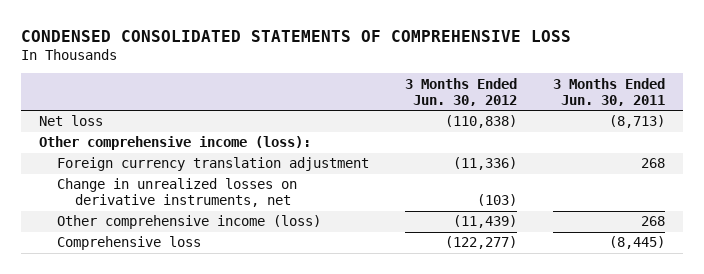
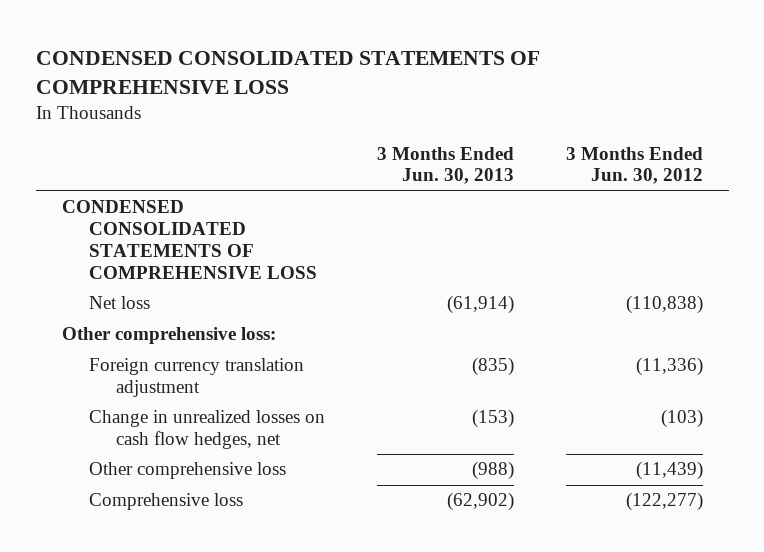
[553,77,666,106] 3 Months Ended Jun. 30, 2011 -> none
none -> [376,146,514,185] 3 Months Ended Jun. 30, 2013
none -> [61,200,317,279] CONDENSED CONSOLIDATED STATEMENTS OF COMPREHENSIVE LOSS
[39,136,312,151] Other comprehensive income (loss): -> [61,327,276,345] Other comprehensive loss:
[57,178,298,208] Change in unrealized losses on derivative instruments, net -> [88,410,325,450] Change in unrealized losses on cash flow hedges, net
[57,215,322,230] Other comprehensive income (loss) -> [88,462,286,480] Other comprehensive loss

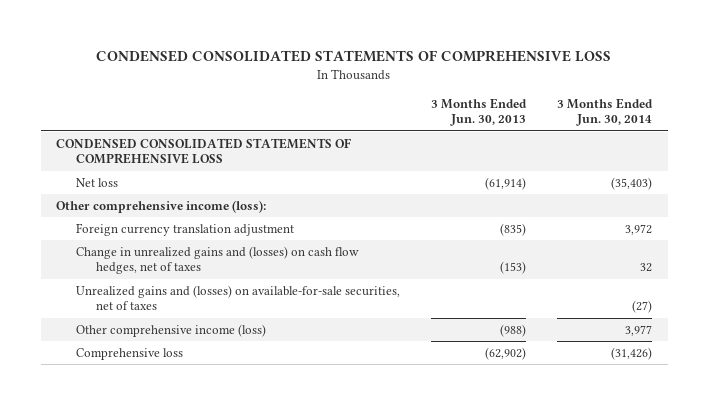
[565,146,703,185] 3 Months Ended Jun. 30, 2012 -> none
none -> [557,97,654,127] 3 Months Ended Jun. 30, 2014
[61,327,276,345] Other comprehensive loss: -> [56,199,267,213] Other comprehensive income (loss):
[88,410,325,450] Change in unrealized losses on cash flow hedges, net -> [76,245,360,275] Change in unrealized gains and (losses) on cash flow hedges, net of taxes
none -> [76,284,401,311] Unrealized gains and (losses) on available-for-sale securities, net of taxes
[88,462,286,480] Other comprehensive loss -> [76,323,267,337] Other comprehensive income (loss)

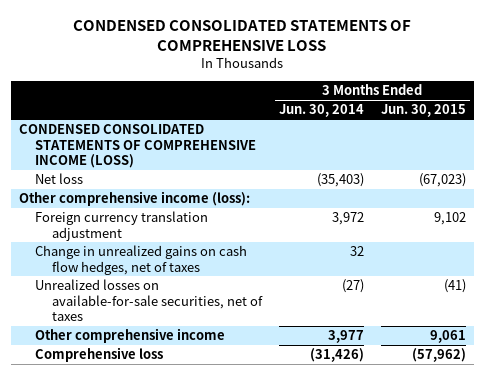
[431,97,528,127] 3 Months Ended Jun. 30, 2013 -> none
none -> [380,104,466,118] Jun. 30, 2015
[56,137,352,165] CONDENSED CONSOLIDATED STATEMENTS OF COMPREHENSIVE LOSS -> [19,124,257,169] CONDENSED CONSOLIDATED STATEMENTS OF COMPREHENSIVE INCOME (LOSS)
[76,245,360,275] Change in unrealized gains and (losses) on cash flow hedges, net of taxes -> [35,245,248,275] Change in unrealized gains on cash flow hedges, net of taxes
[76,284,401,311] Unrealized gains and (losses) on available-for-sale securities, net of taxes -> [35,279,263,322] Unrealized losses on available-for-sale securities, net of taxes
[76,323,267,337] Other comprehensive income (loss) -> [35,328,226,344] Other comprehensive income

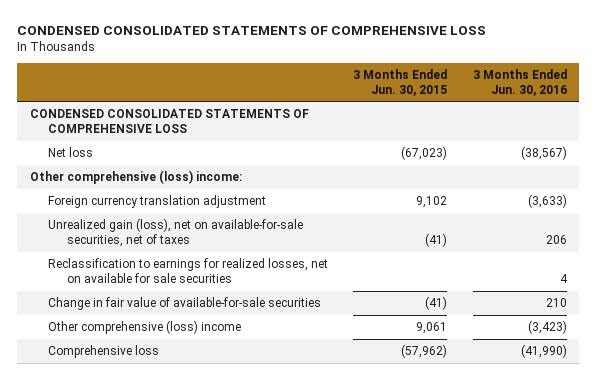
[278,104,364,118] Jun. 30, 2014 -> none
none -> [472,68,567,96] 3 Months Ended Jun. 30, 2016
[19,124,257,169] CONDENSED CONSOLIDATED STATEMENTS OF COMPREHENSIVE INCOME (LOSS) -> [29,108,309,133] CONDENSED CONSOLIDATED STATEMENTS OF COMPREHENSIVE LOSS
[19,191,251,207] Other comprehensive income (loss): -> [29,169,242,184] Other comprehensive (loss) income:
[35,245,248,275] Change in unrealized gains on cash flow hedges, net of taxes -> none
[35,279,263,322] Unrealized losses on available-for-sale securities, net of taxes -> [48,217,304,247] Unrealized gain (loss), net on available-for-sale securities, net of taxes
none -> [48,257,329,283] Reclassification to earnings for realized losses, net on available for sale securities
none -> [48,296,322,310] Change in fair value of available-for-sale securities
[35,328,226,344] Other comprehensive income -> [48,319,242,334] Other comprehensive (loss) income

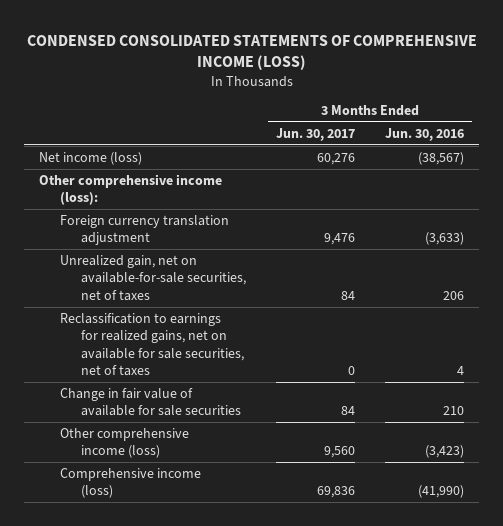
[16,26,486,36] CONDENSED CONSOLIDATED STATEMENTS OF COMPREHENSIVE LOSS -> [26,34,477,70] CONDENSED CONSOLIDATED STATEMENTS OF COMPREHENSIVE INCOME (LOSS)
[353,68,448,96] 3 Months Ended Jun. 30, 2015 -> none
none -> [275,127,355,141] Jun. 30, 2017
[29,108,309,133] CONDENSED CONSOLIDATED STATEMENTS OF COMPREHENSIVE LOSS -> none
[48,146,94,157] Net loss -> [39,151,143,165] Net income (loss)
[29,169,242,184] Other comprehensive (loss) income: -> [39,173,223,206] Other comprehensive income (loss):
[48,217,304,247] Unrealized gain (loss), net on available-for-sale securities, net of taxes -> [59,254,246,301] Unrealized gain, net on available-for-sale securities, net of taxes
[48,257,329,283] Reclassification to earnings for realized losses, net on available for sale securities -> [59,312,244,377] Reclassification to earnings for realized gains, net on available for sale securities, net of taxes
[48,296,322,310] Change in fair value of available-for-sale securities -> [59,387,241,417] Change in fair value of available for sale securities
[48,319,242,334] Other comprehensive (loss) income -> [59,427,189,459] Other comprehensive income (loss)
[48,344,160,358] Comprehensive loss -> [59,467,201,499] Comprehensive income (loss)

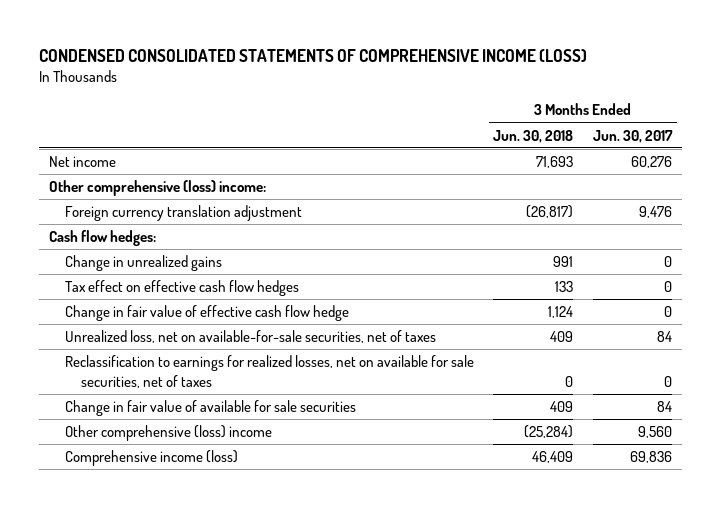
[385,127,465,141] Jun. 30, 2016 -> none
none -> [493,129,574,143] Jun. 30, 2018
[39,151,143,165] Net income (loss) -> [48,156,116,168] Net income
[39,173,223,206] Other comprehensive income (loss): -> [48,180,266,197] Other comprehensive (loss) income:
none -> [48,230,156,247] Cash flow hedges:
none -> [64,255,222,272] Change in unrealized gains
none -> [64,280,299,297] Tax effect on effective cash flow hedges
none -> [64,305,349,322] Change in fair value of effective cash flow hedge
[59,254,246,301] Unrealized gain, net on available-for-sale securities, net of taxes -> [64,330,436,344] Unrealized loss, net on available-for-sale securities, net of taxes
[59,312,244,377] Reclassification to earnings for realized gains, net on available for sale securities, net of taxes -> [64,355,474,388] Reclassification to earnings for realized losses, net on available for sale securities, net of taxes
[59,427,189,459] Other comprehensive income (loss) -> [64,425,272,442] Other comprehensive (loss) income

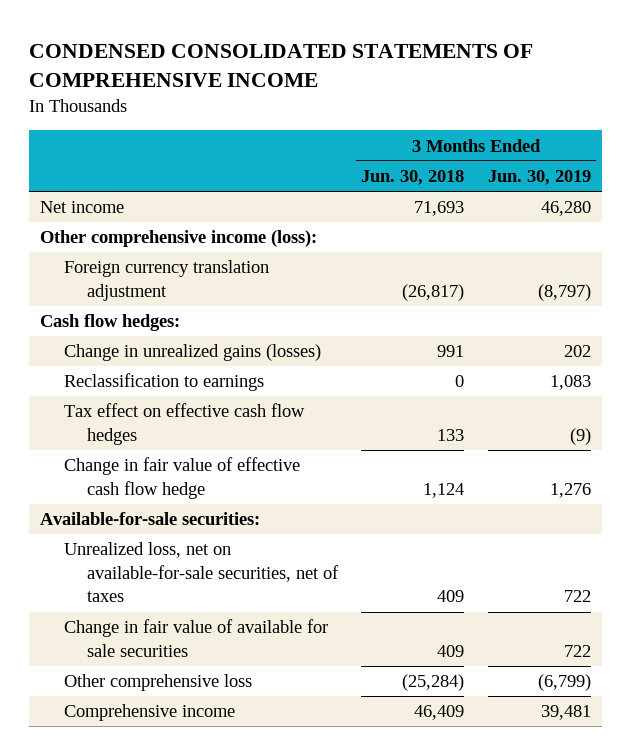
[38,49,587,63] CONDENSED CONSOLIDATED STATEMENTS OF COMPREHENSIVE INCOME (LOSS) -> [28,43,533,87] CONDENSED CONSOLIDATED STATEMENTS OF COMPREHENSIVE INCOME
[593,129,674,143] Jun. 30, 2017 -> none
none -> [487,170,591,186] Jun. 30, 2019
[48,180,266,197] Other comprehensive (loss) income: -> [40,230,318,248] Other comprehensive income (loss):
[64,255,222,272] Change in unrealized gains -> [63,344,321,362] Change in unrealized gains (losses)
none -> [63,373,264,392] Reclassification to earnings
none -> [40,512,261,526] Available-for-sale securities:
[64,355,474,388] Reclassification to earnings for realized losses, net on available for sale securities, net of taxes -> none
[64,425,272,442] Other comprehensive (loss) income -> [63,674,252,692] Other comprehensive loss
[64,450,238,467] Comprehensive income (loss) -> [63,704,235,722] Comprehensive income

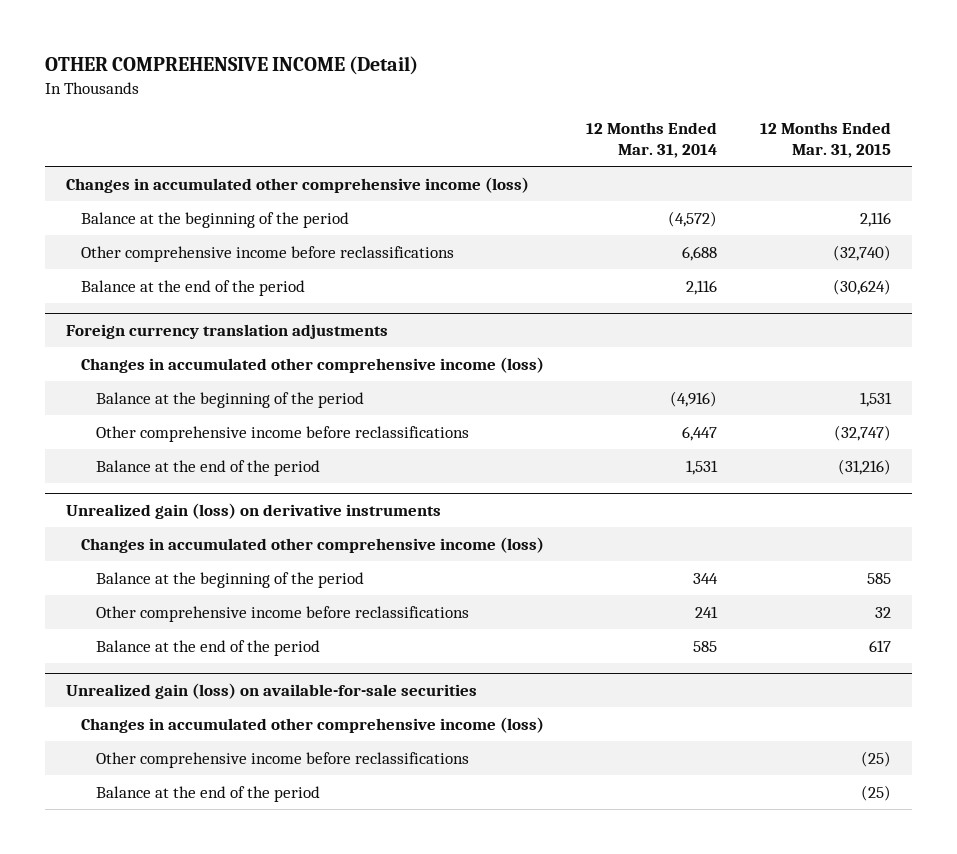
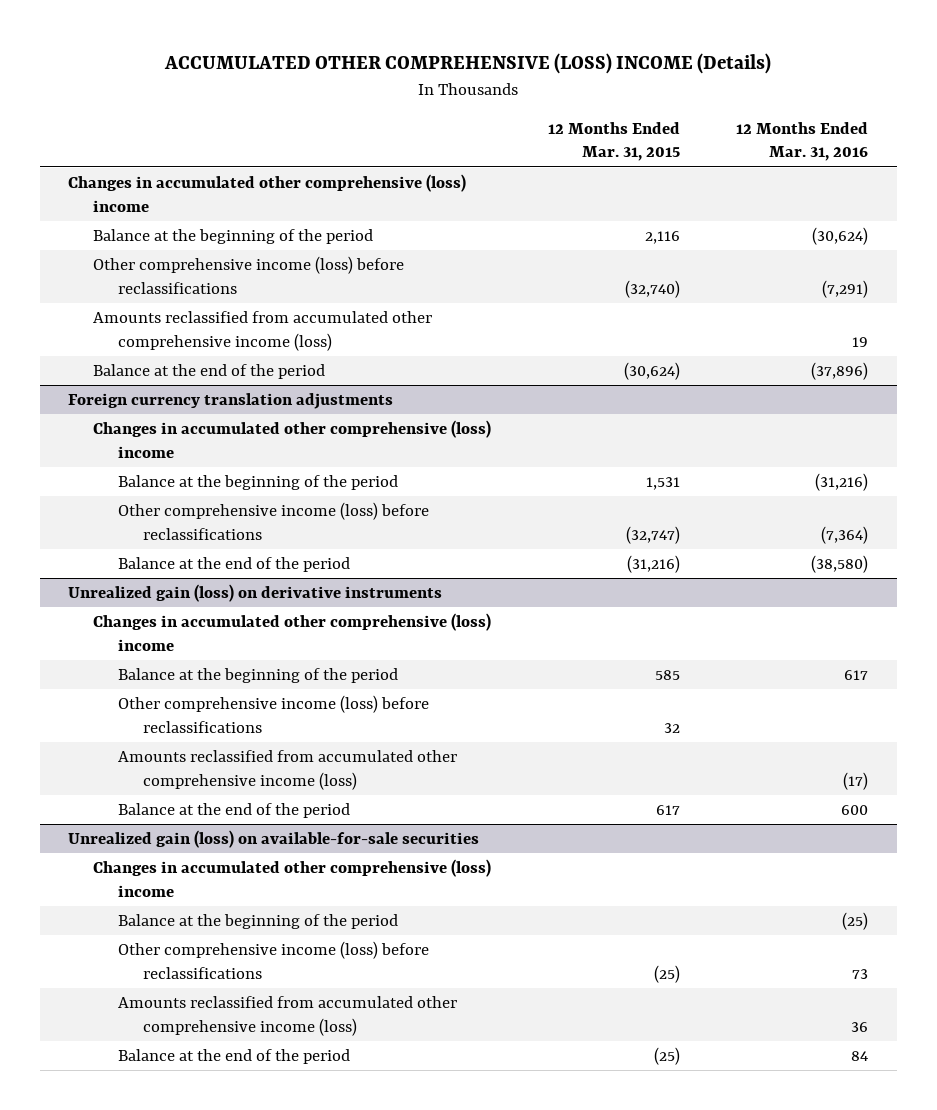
[44,56,418,76] OTHER COMPREHENSIVE INCOME (Detail) -> [164,53,772,75] ACCUMULATED OTHER COMPREHENSIVE (LOSS) INCOME (Details)
[586,122,718,159] 12 Months Ended Mar. 31, 2014 -> none
none -> [736,121,869,162] 12 Months Ended Mar. 31, 2016
[66,176,530,193] Changes in accumulated other comprehensive income (loss) -> [68,173,467,212] Changes in accumulated other comprehensive (loss) income
[80,245,454,262] Other comprehensive income before reclassifications -> [93,255,405,294] Other comprehensive income (loss) before reclassifications
none -> [93,310,433,351] Amounts reclassified from accumulated other comprehensive income (loss)
[80,356,544,373] Changes in accumulated other comprehensive income (loss) -> [93,419,492,458] Changes in accumulated other comprehensive (loss) income
[95,425,469,442] Other comprehensive income before reclassifications -> [118,501,430,540] Other comprehensive income (loss) before reclassifications
[80,536,544,553] Changes in accumulated other comprehensive income (loss) -> [93,612,492,651] Changes in accumulated other comprehensive (loss) income
[95,605,469,622] Other comprehensive income before reclassifications -> [118,694,430,733] Other comprehensive income (loss) before reclassifications
none -> [118,749,458,790] Amounts reclassified from accumulated other comprehensive income (loss)
[80,716,544,733] Changes in accumulated other comprehensive income (loss) -> [93,858,492,897] Changes in accumulated other comprehensive (loss) income
none -> [118,913,399,929] Balance at the beginning of the period
[95,751,469,768] Other comprehensive income before reclassifications -> [118,940,430,979] Other comprehensive income (loss) before reclassifications
none -> [118,995,458,1036] Amounts reclassified from accumulated other comprehensive income (loss)

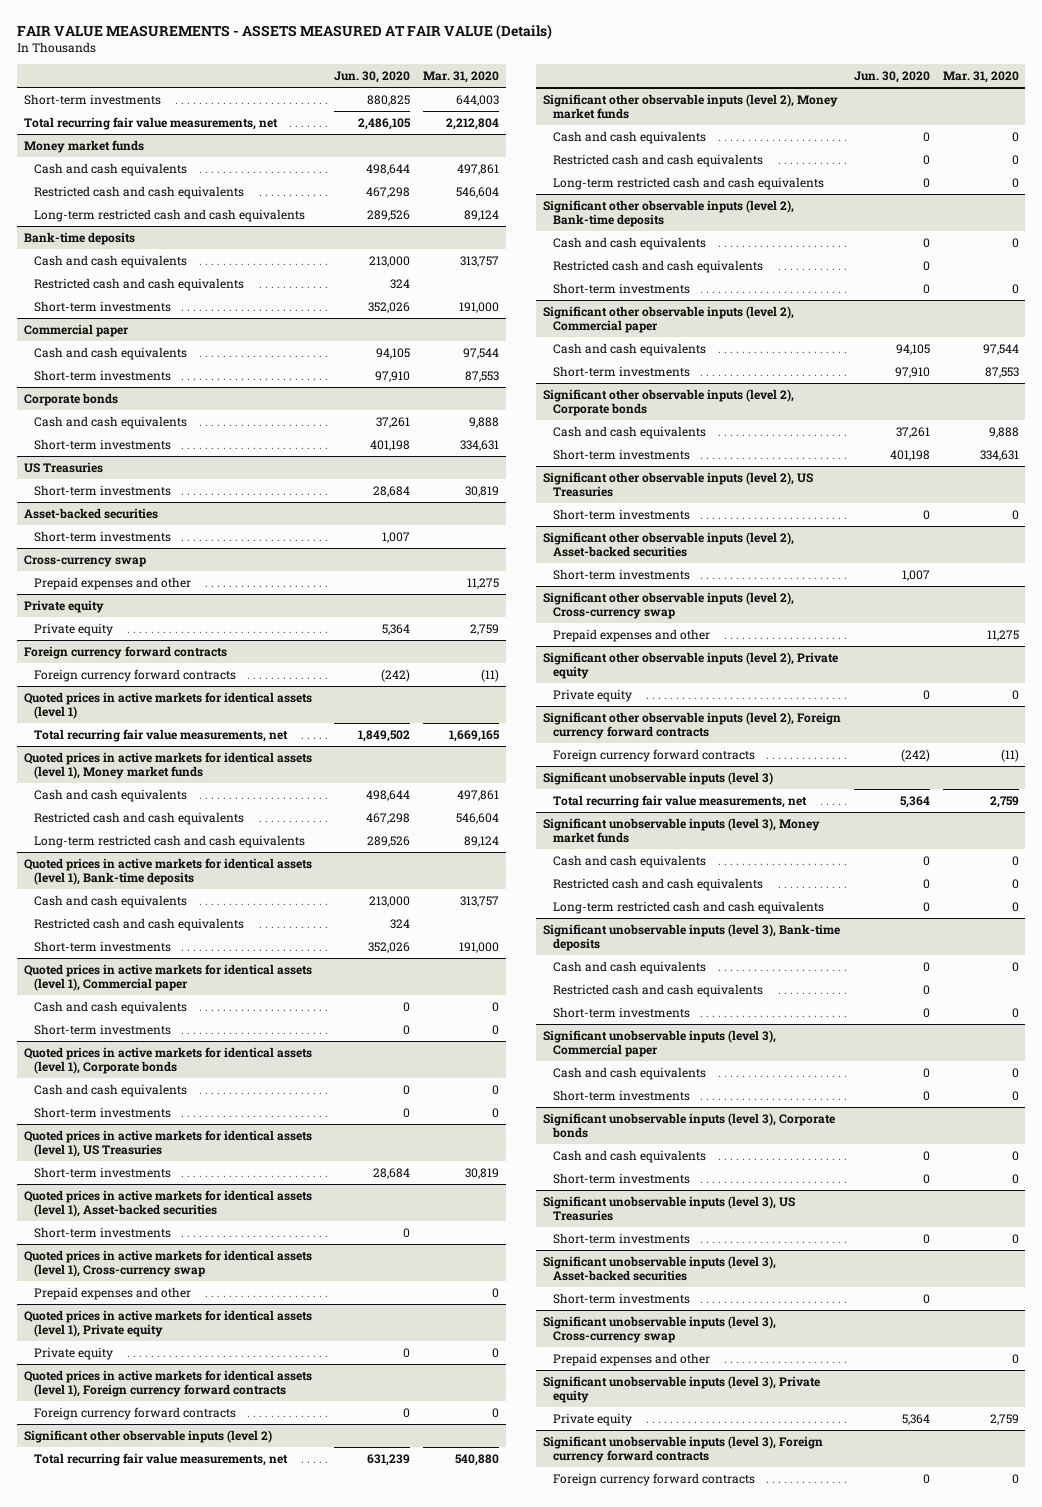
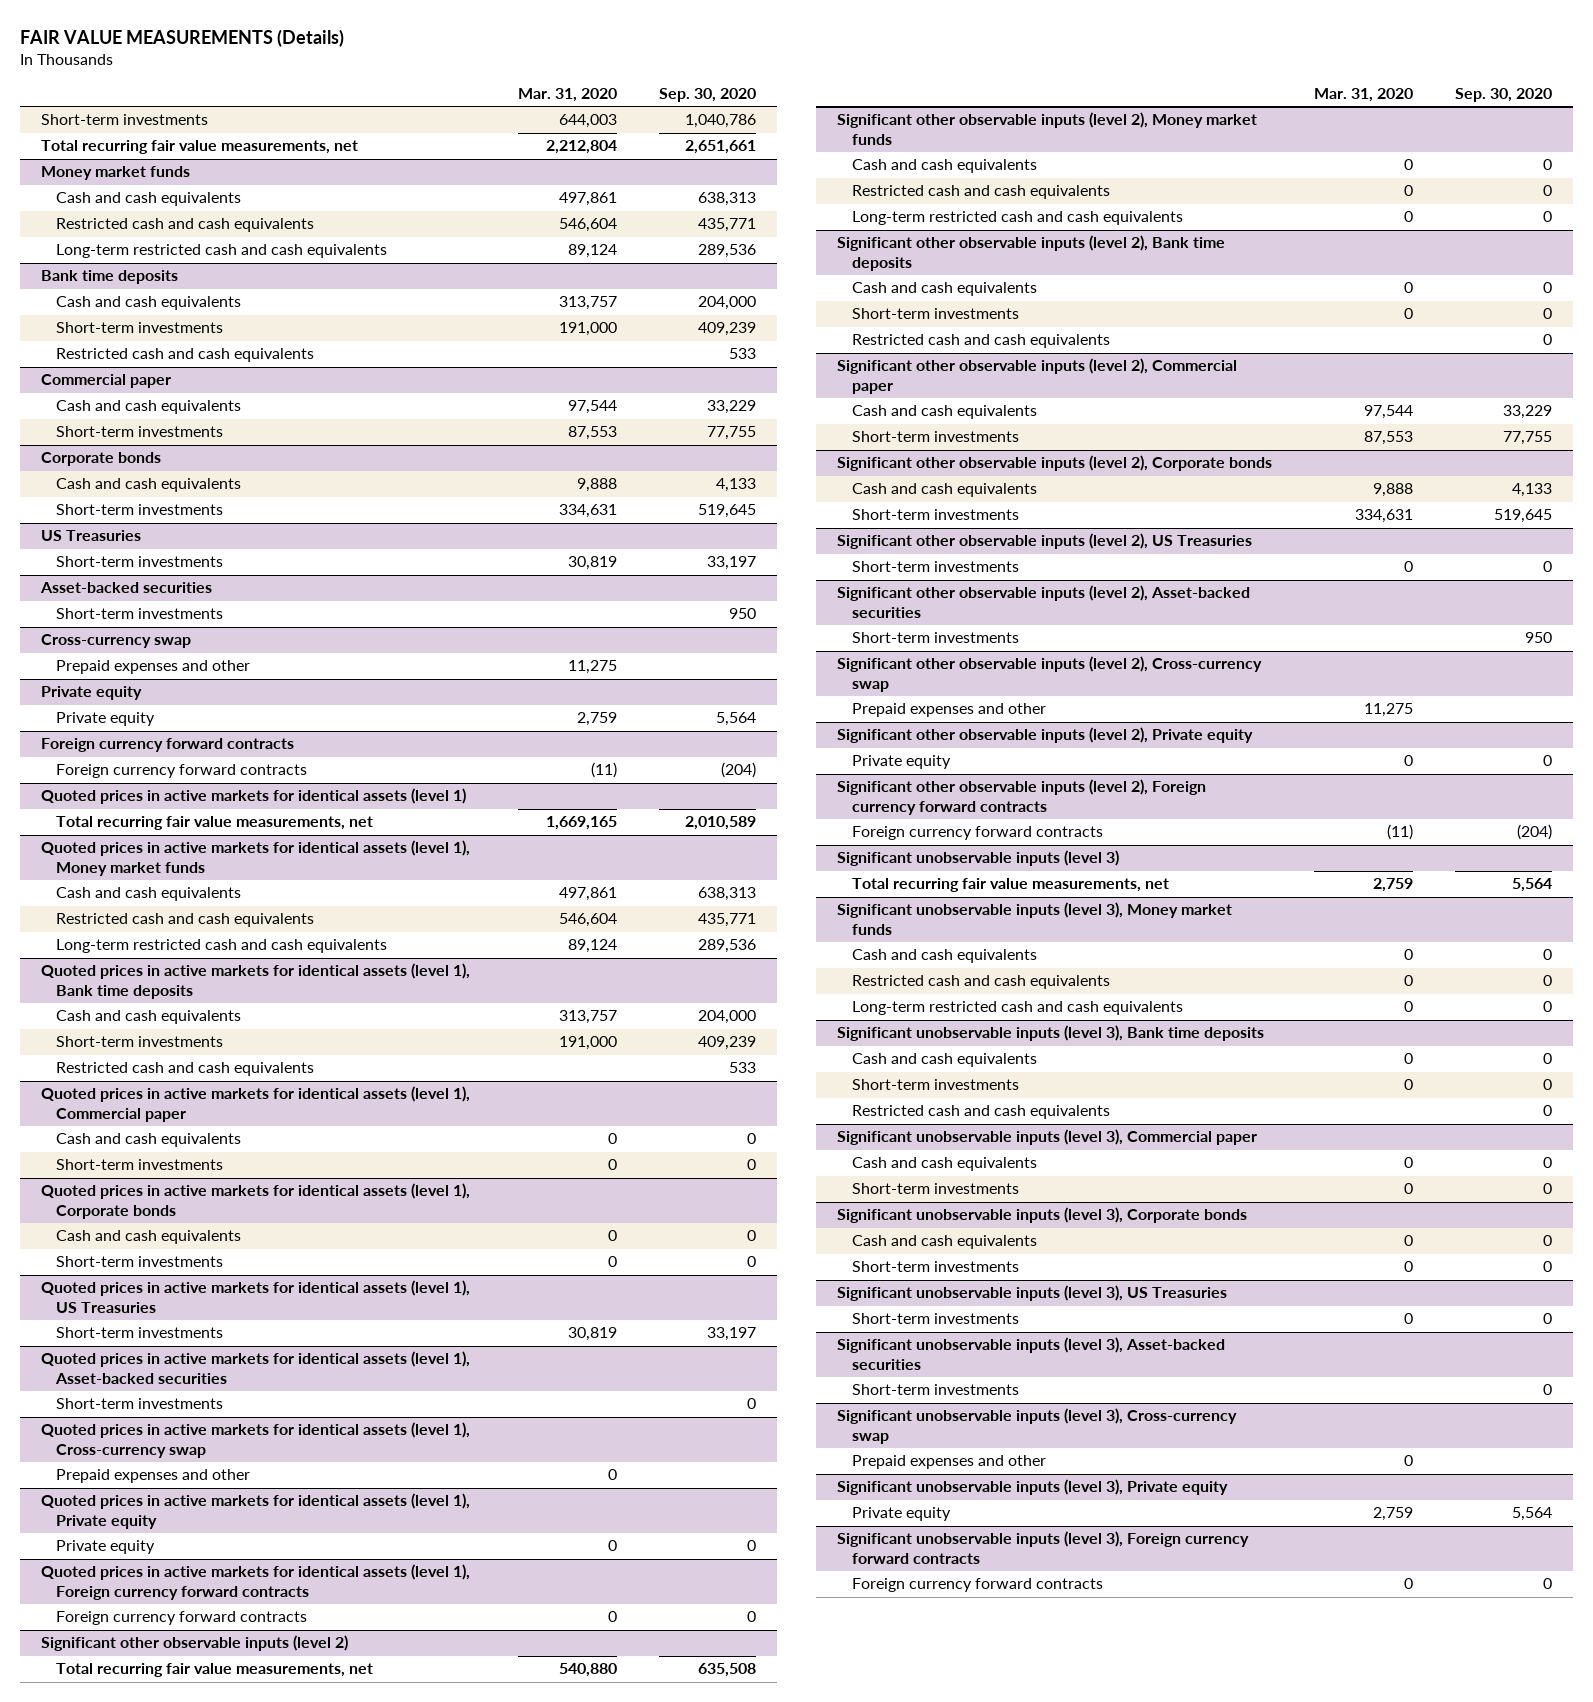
[17,23,553,40] FAIR VALUE MEASUREMENTS - ASSETS MEASURED AT FAIR VALUE (Details) -> [19,29,344,48] FAIR VALUE MEASUREMENTS (Details)
[334,70,411,83] Jun. 30, 2020 -> none
none -> [659,87,757,102] Sep. 30, 2020
[23,231,135,245] Bank-time deposits -> [40,270,178,285] Bank time deposits
[34,277,245,291] Restricted cash and cash equivalents -> none
none -> [55,348,314,363] Restricted cash and cash equivalents
[23,857,312,886] Quoted prices in active markets for identical assets (level 1), Bank-time deposits -> [40,963,470,999] Quoted prices in active markets for identical assets (level 1), Bank time deposits
[34,917,245,931] Restricted cash and cash equivalents -> none
none -> [55,1062,314,1077] Restricted cash and cash equivalents
[542,199,794,228] Significant other observable inputs (level 2), Bank-time deposits -> [836,235,1225,271] Significant other observable inputs (level 2), Bank time deposits
[553,259,764,273] Restricted cash and cash equivalents -> none
none -> [851,334,1110,349] Restricted cash and cash equivalents
[542,923,840,952] Significant unobservable inputs (level 3), Bank-time deposits -> [836,1025,1264,1042] Significant unobservable inputs (level 3), Bank time deposits
[553,983,764,997] Restricted cash and cash equivalents -> none
none -> [851,1105,1110,1120] Restricted cash and cash equivalents

